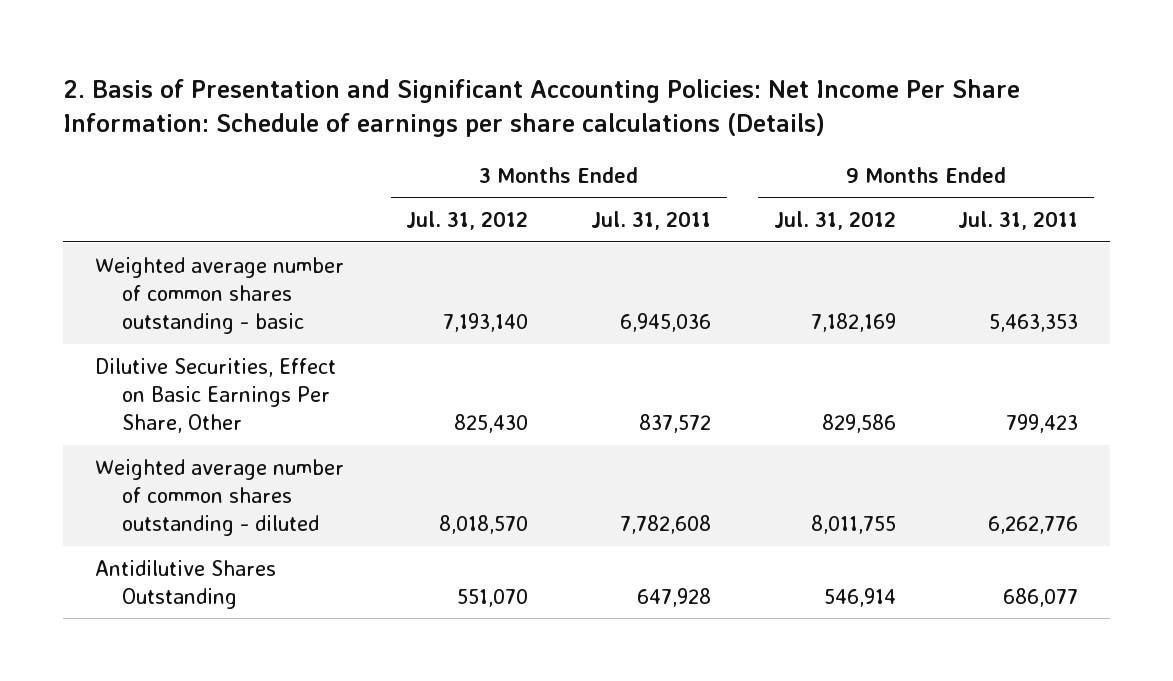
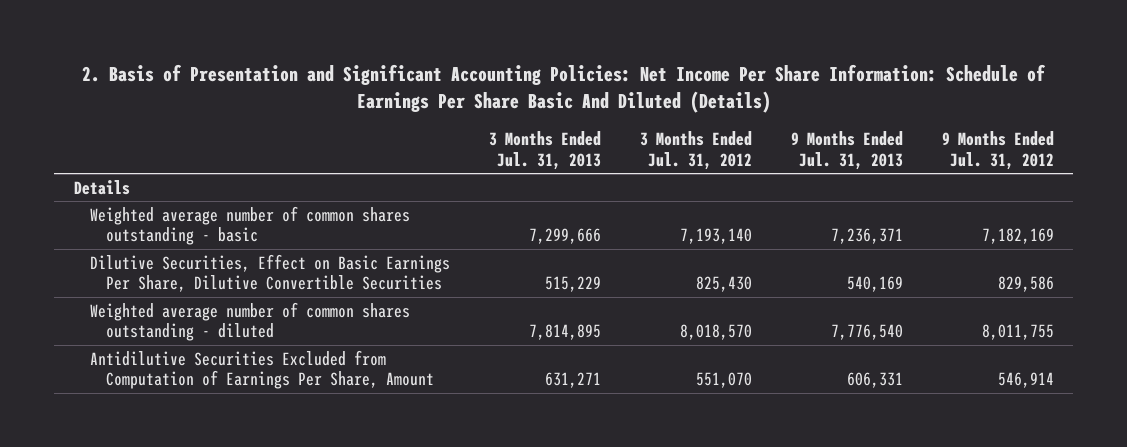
[63,78,1021,137] 2. Basis of Presentation and Significant Accounting Policies: Net Income Per Share Information: Schedule of earnings per share calculations (Details) -> [81,64,1046,114] 2. Basis of Presentation and Significant Accounting Policies: Net Income Per Share Information: Schedule of Earnings Per Share Basic And Diluted (Details)
[591,211,712,231] Jul. 31, 2011 -> none
[958,211,1079,231] Jul. 31, 2011 -> none
none -> [488,131,601,170] 3 Months Ended Jul. 31, 2013
none -> [790,131,903,170] 9 Months Ended Jul. 31, 2013
none -> [73,179,130,195] Details
[94,357,336,434] Dilutive Securities, Effect on Basic Earnings Per Share, Other -> [89,253,450,293] Dilutive Securities, Effect on Basic Earnings Per Share, Dilutive Convertible Securities
[94,559,276,609] Antidilutive Shares Outstanding -> [89,349,434,390] Antidilutive Securities Excluded from Computation of Earnings Per Share, Amount

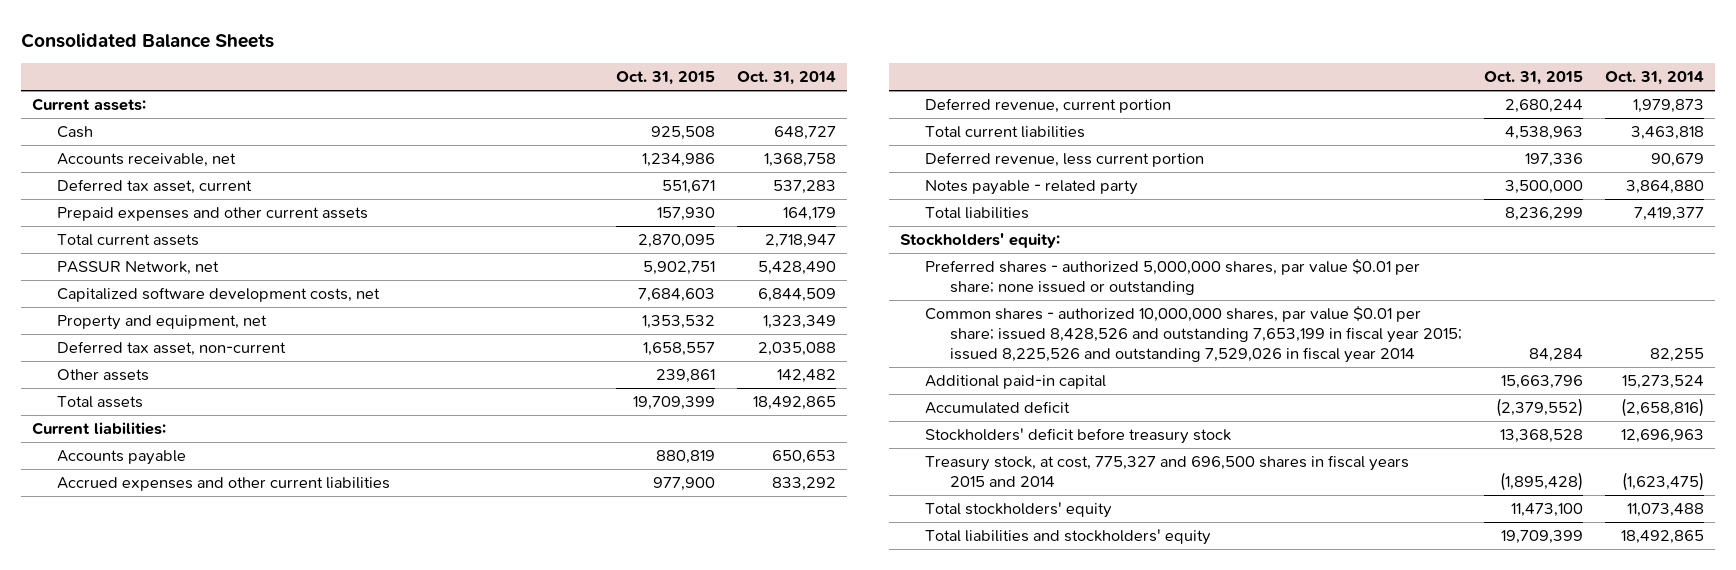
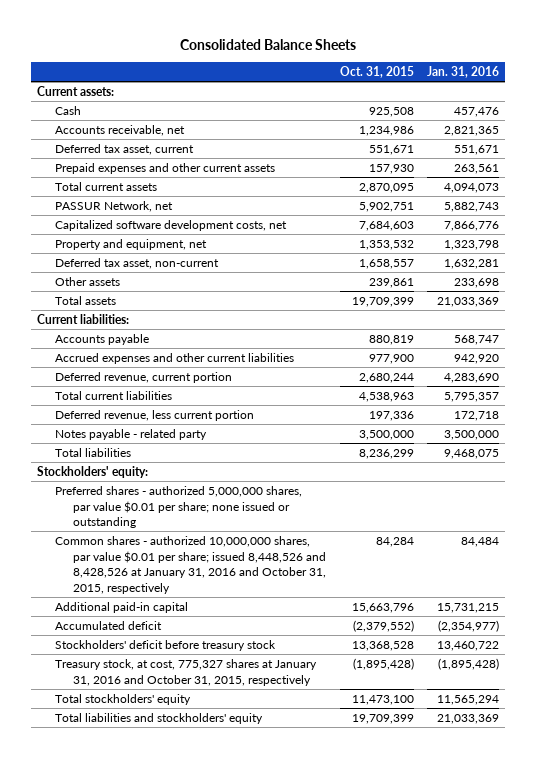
[737,71,837,86] Oct. 31, 2014 -> none
none -> [426,65,499,78] Jan. 31, 2016
[924,306,1462,364] Common shares - authorized 10,000,000 shares, par value $0.01 per share; issued 8,428,526 and outstanding 7,653,199 in fiscal year 2015; issued 8,225,526 and outstanding 7,529,026 in fiscal year 2014 -> [55,535,327,594] Common shares - authorized 10,000,000 shares, par value $0.01 per share; issued 8,448,526 and 8,428,526 at January 31, 2016 and October 31, 2015, respectively
[924,455,1409,488] Treasury stock, at cost, 775,327 and 696,500 shares in fiscal years 2015 and 2014 -> [55,658,318,686] Treasury stock, at cost, 775,327 shares at January 31, 2016 and October 31, 2015, respectively

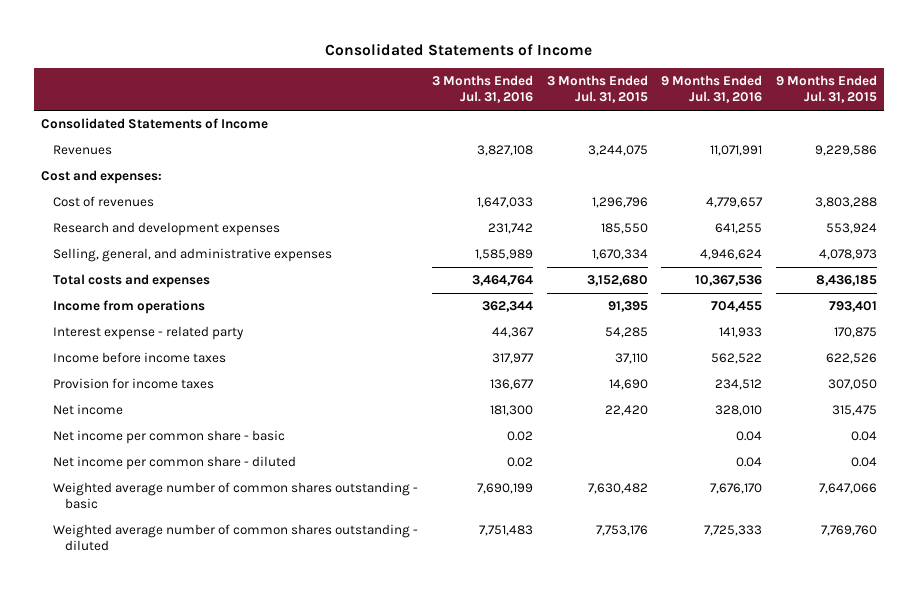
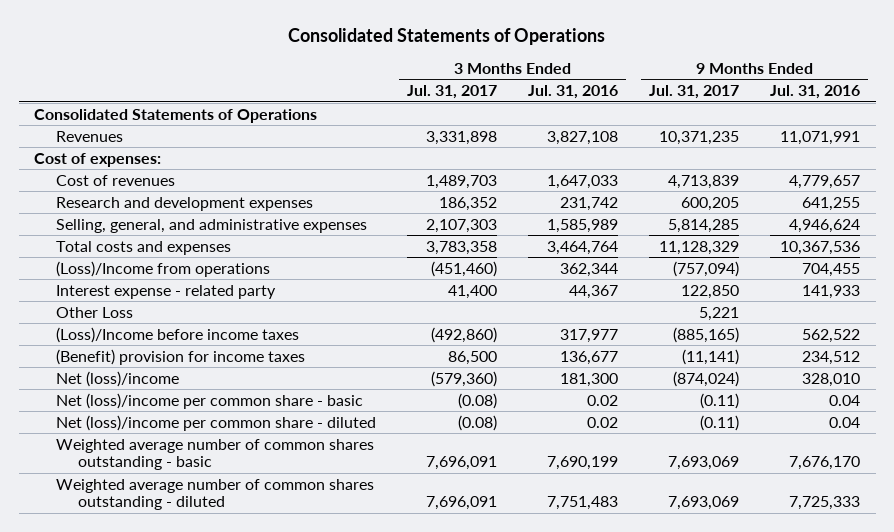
[325,42,593,56] Consolidated Statements of Income -> [288,28,606,46] Consolidated Statements of Operations
[546,75,648,104] 3 Months Ended Jul. 31, 2015 -> none
[776,75,878,104] 9 Months Ended Jul. 31, 2015 -> none
none -> [407,85,498,100] Jul. 31, 2017
none -> [649,85,740,100] Jul. 31, 2017
[40,118,268,130] Consolidated Statements of Income -> [34,108,318,123] Consolidated Statements of Operations
[40,170,162,185] Cost and expenses: -> [34,152,162,167] Cost of expenses:
[53,300,206,315] Income from operations -> [56,260,271,277] (Loss)/Income from operations
none -> [56,306,134,318] Other Loss
[53,352,227,364] Income before income taxes -> [56,326,300,343] (Loss)/Income before income taxes
[53,378,215,390] Provision for income taxes -> [56,348,306,365] (Benefit) provision for income taxes
[53,404,124,416] Net income -> [56,370,180,387] Net (loss)/income
[53,430,286,445] Net income per common share - basic -> [56,392,364,409] Net (loss)/income per common share - basic
[53,456,297,471] Net income per common share - diluted -> [56,414,377,431] Net (loss)/income per common share - diluted

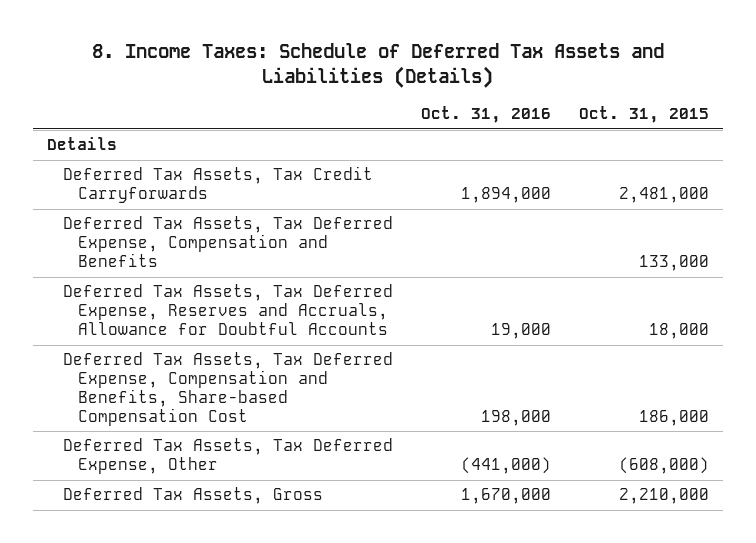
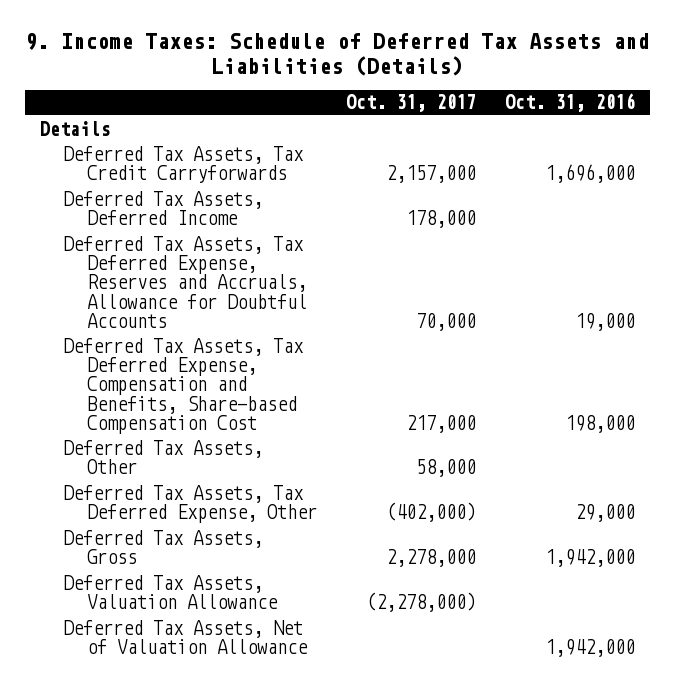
[92,42,665,88] 8. Income Taxes: Schedule of Deferred Tax Assets and Liabilities (Details) -> [25,33,650,76] 9. Income Taxes: Schedule of Deferred Tax Assets and Liabilities (Details)
[579,106,710,124] Oct. 31, 2015 -> none
none -> [346,94,477,113] Oct. 31, 2017
[62,216,393,268] Deferred Tax Assets, Tax Deferred Expense, Compensation and Benefits -> none
[460,187,551,204] 1,894,000 -> [545,164,636,184] 1,696,000
none -> [63,190,264,226] Deferred Tax Assets, Deferred Income
none -> [63,439,264,475] Deferred Tax Assets, Other
[460,457,551,475] (441,000) -> [575,504,636,523] 29,000
[460,488,551,505] 1,670,000 -> [545,549,636,568] 1,942,000
none -> [63,574,279,610] Deferred Tax Assets, Valuation Allowance
none -> [63,619,309,655] Deferred Tax Assets, Net of Valuation Allowance

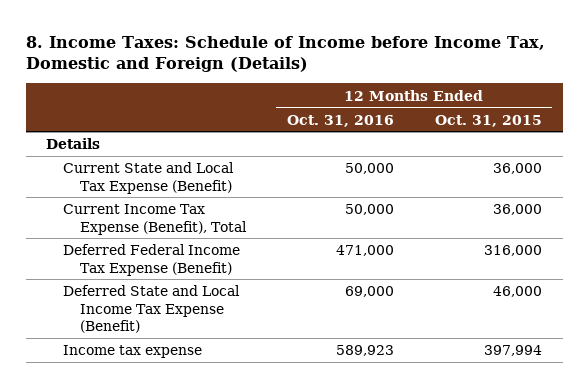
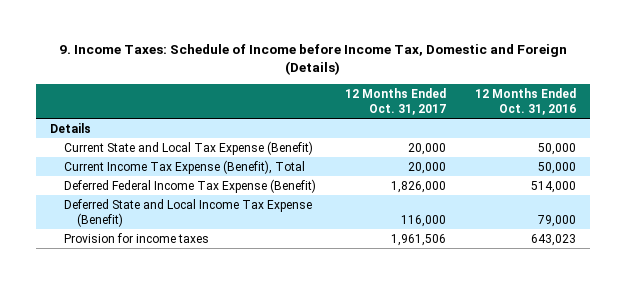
[25,35,545,73] 8. Income Taxes: Schedule of Income before Income Tax, Domestic and Foreign (Details) -> [58,44,567,76] 9. Income Taxes: Schedule of Income before Income Tax, Domestic and Foreign (Details)
[435,114,543,127] Oct. 31, 2015 -> none
none -> [344,87,446,115] 12 Months Ended Oct. 31, 2017
[335,245,394,257] 471,000 -> [530,180,576,193] 514,000
[344,286,394,298] 69,000 -> [537,214,576,227] 79,000
[62,345,202,359] Income tax expense -> [63,232,209,243] Provision for income taxes
[335,345,394,357] 589,923 -> [530,233,576,246] 643,023

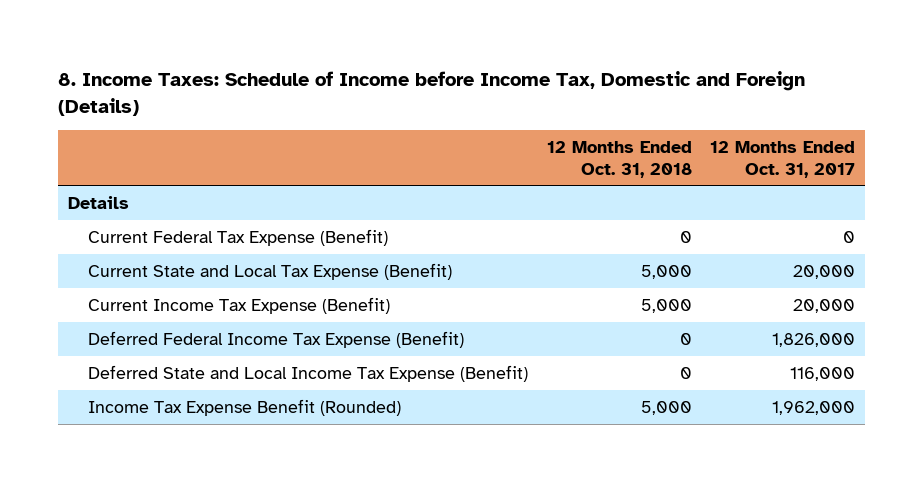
[58,44,567,76] 9. Income Taxes: Schedule of Income before Income Tax, Domestic and Foreign (Details) -> [58,70,806,116] 8. Income Taxes: Schedule of Income before Income Tax, Domestic and Foreign (Details)
[474,87,576,115] 12 Months Ended Oct. 31, 2016 -> none
none -> [546,141,692,178] 12 Months Ended Oct. 31, 2018
none -> [88,228,389,246] Current Federal Tax Expense (Benefit)
[63,159,305,174] Current Income Tax Expense (Benefit), Total -> [88,296,391,314] Current Income Tax Expense (Benefit)
[63,232,209,243] Provision for income taxes -> none
none -> [88,398,402,416] Income Tax Expense Benefit (Rounded)

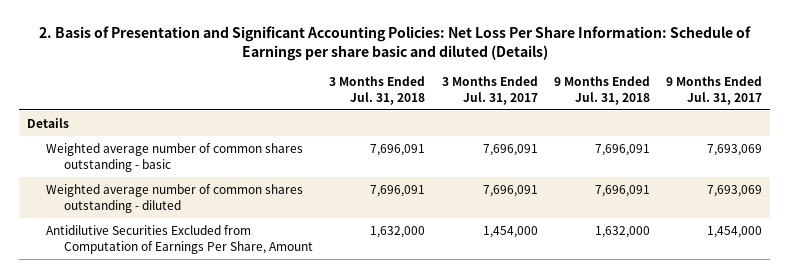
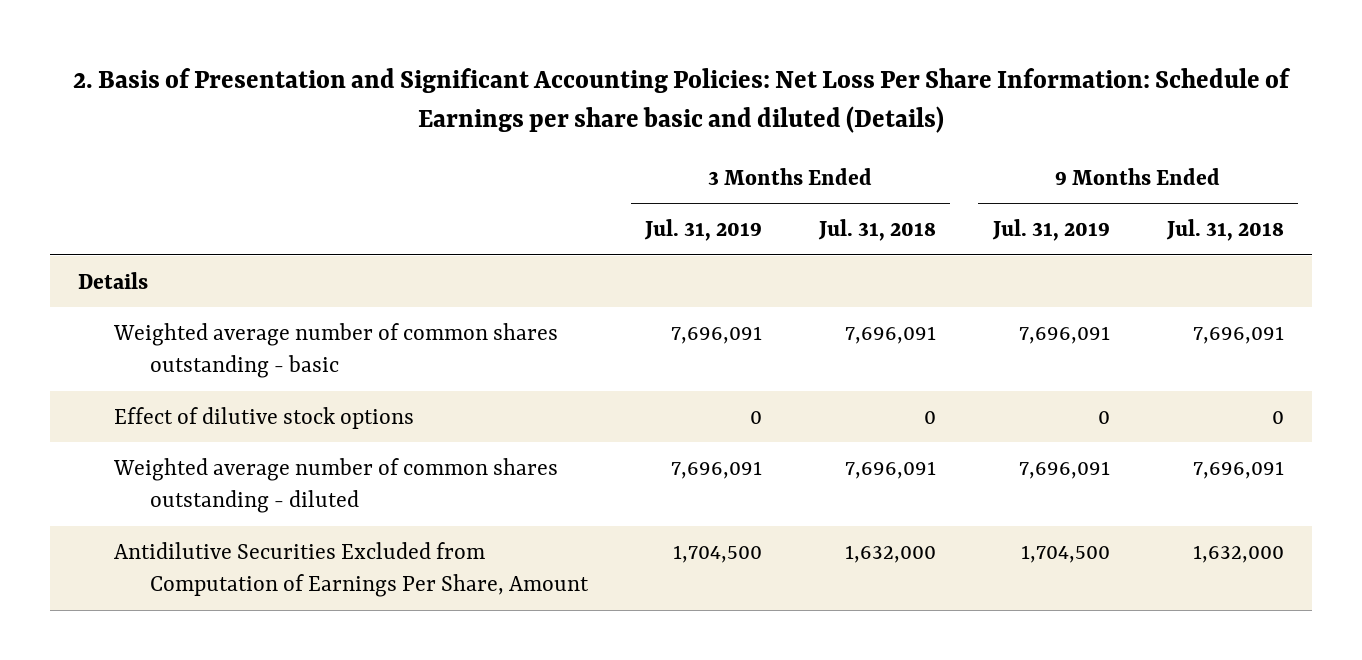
[441,76,538,105] 3 Months Ended Jul. 31, 2017 -> none
[666,76,763,105] 9 Months Ended Jul. 31, 2017 -> none
none -> [643,219,762,242] Jul. 31, 2019
none -> [991,219,1110,242] Jul. 31, 2019
none -> [114,406,415,429] Effect of dilutive stock options

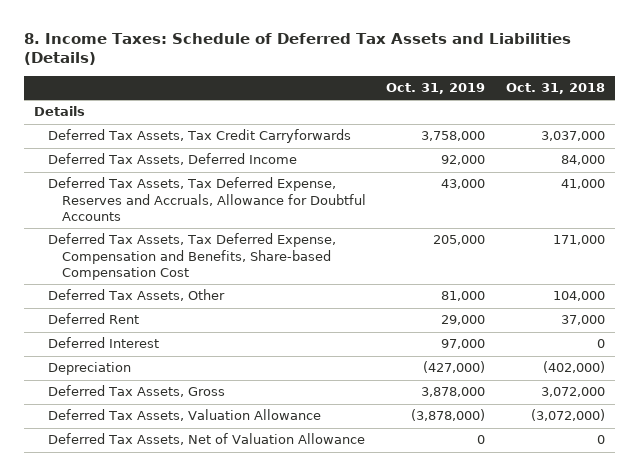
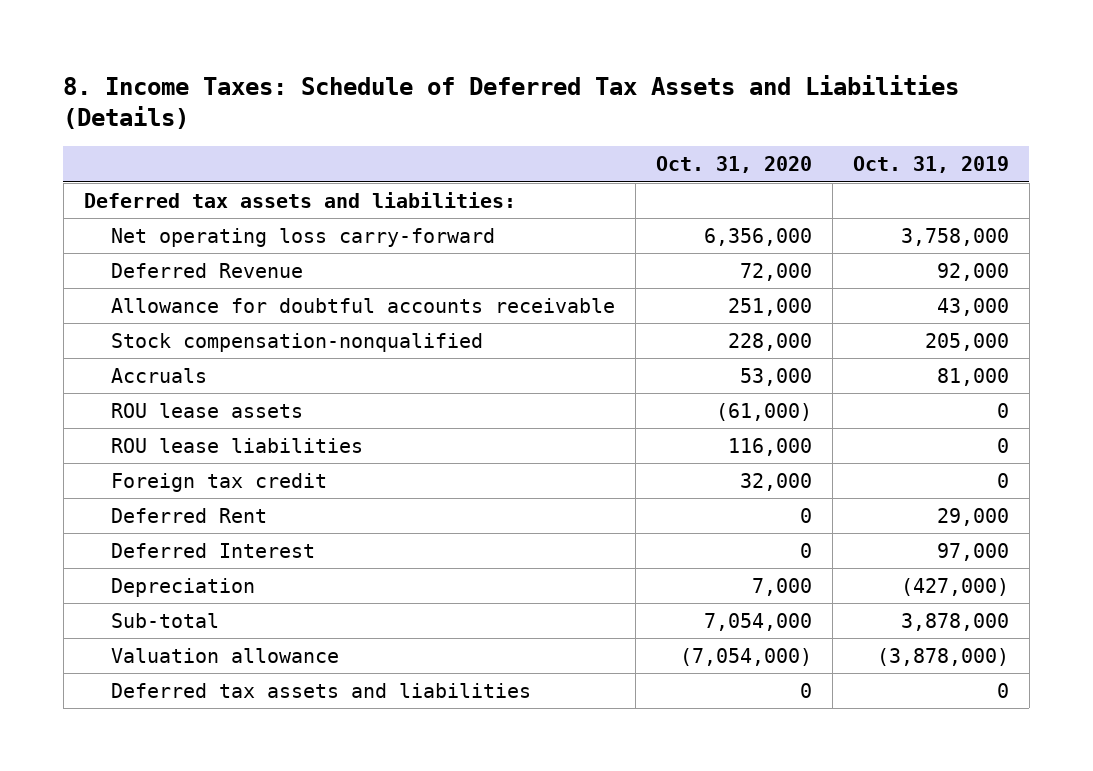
[505,83,605,95] Oct. 31, 2018 -> none
none -> [655,156,812,174] Oct. 31, 2020
[34,106,86,117] Details -> none
none -> [83,192,516,209] Deferred tax assets and liabilities:
[47,129,351,144] Deferred Tax Assets, Tax Credit Carryforwards -> [110,228,495,248] Net operating loss carry-forward
[47,153,297,166] Deferred Tax Assets, Deferred Income -> [110,263,303,279] Deferred Revenue
[47,177,366,221] Deferred Tax Assets, Tax Deferred Expense, Reserves and Accruals, Allowance for Doubtful Accounts -> [110,298,615,314] Allowance for doubtful accounts receivable
[47,233,336,280] Deferred Tax Assets, Tax Deferred Expense, Compensation and Benefits, Share-based Compensation Cost -> [110,333,483,353] Stock compensation-nonqualified
[47,289,225,302] Deferred Tax Assets, Other -> [110,368,207,384] Accruals
none -> [110,403,303,419] ROU lease assets
none -> [110,438,363,454] ROU lease liabilities
none -> [110,473,327,493] Foreign tax credit
[47,385,225,398] Deferred Tax Assets, Gross -> [110,613,219,629] Sub-total
[47,409,321,422] Deferred Tax Assets, Valuation Allowance -> [110,648,339,664] Valuation allowance
[47,433,365,446] Deferred Tax Assets, Net of Valuation Allowance -> [110,683,531,699] Deferred tax assets and liabilities

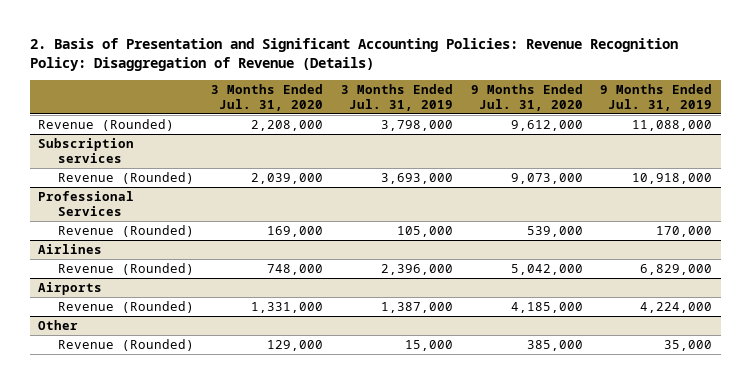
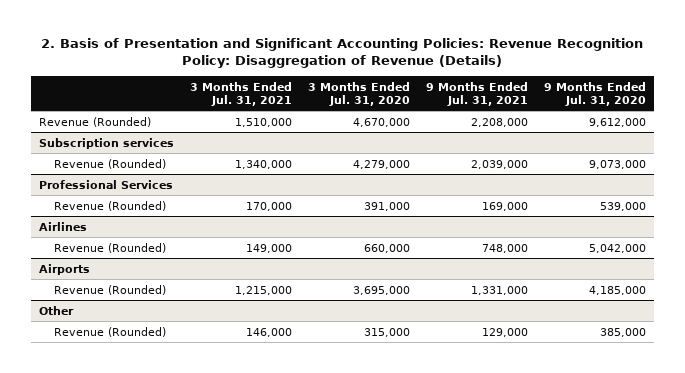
[341,84,454,111] 3 Months Ended Jul. 31, 2019 -> none
[600,84,713,111] 9 Months Ended Jul. 31, 2019 -> none
none -> [189,81,292,106] 3 Months Ended Jul. 31, 2021
none -> [426,81,529,106] 9 Months Ended Jul. 31, 2021
[251,120,324,132] 2,208,000 -> [352,117,410,127] 4,670,000
[251,173,324,185] 2,039,000 -> [352,159,410,169] 4,279,000
[267,226,324,238] 169,000 -> [363,201,410,211] 391,000
[267,264,324,276] 748,000 -> [363,243,410,253] 660,000
[251,302,324,314] 1,331,000 -> [352,285,410,295] 3,695,000
[267,340,324,352] 129,000 -> [363,327,410,337] 315,000

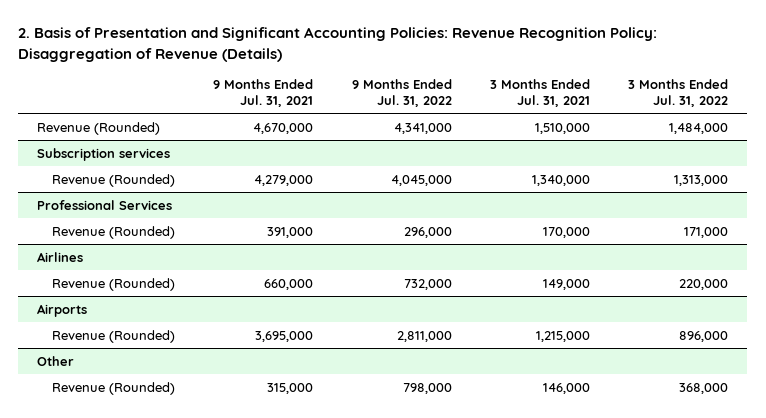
[307,81,410,106] 3 Months Ended Jul. 31, 2020 -> none
[544,81,647,106] 9 Months Ended Jul. 31, 2020 -> none
none -> [351,79,452,107] 9 Months Ended Jul. 31, 2022
none -> [628,79,729,107] 3 Months Ended Jul. 31, 2022
[471,117,529,127] 2,208,000 -> [253,122,314,134] 4,670,000
[471,159,529,169] 2,039,000 -> [254,174,314,186] 4,279,000
[482,201,529,211] 169,000 -> [267,226,314,238] 391,000
[482,243,529,253] 748,000 -> [264,278,314,290] 660,000
[471,285,529,295] 1,331,000 -> [255,330,314,342] 3,695,000
[482,327,529,337] 129,000 -> [267,382,314,394] 315,000

